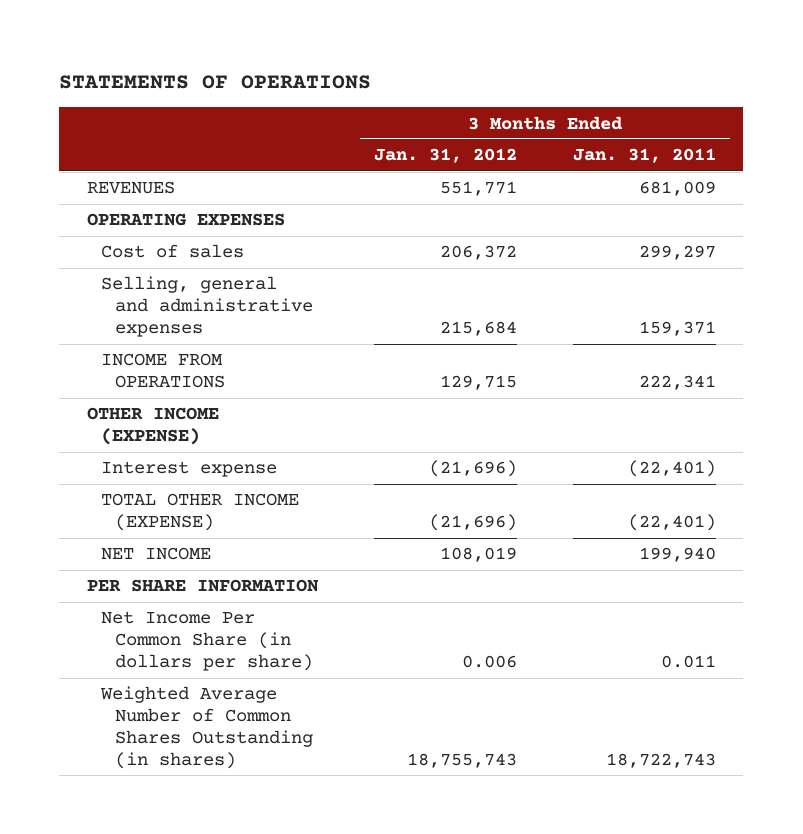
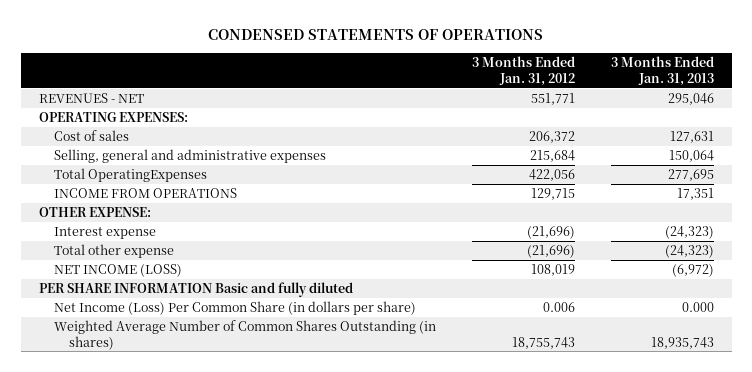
[59,75,372,90] STATEMENTS OF OPERATIONS -> [208,29,544,41] CONDENSED STATEMENTS OF OPERATIONS
[572,148,716,164] Jan. 31, 2011 -> none
none -> [610,56,714,86] 3 Months Ended Jan. 31, 2013
[87,181,176,195] REVENUES -> [38,93,144,104] REVENUES - NET
[87,213,286,227] OPERATING EXPENSES -> [38,112,188,123] OPERATING EXPENSES:
none -> [53,168,207,183] Total OperatingExpenses
[87,407,220,446] OTHER INCOME (EXPENSE) -> [38,207,151,218] OTHER EXPENSE:
[101,493,300,532] TOTAL OTHER INCOME (EXPENSE) -> [53,244,174,259] Total other expense
[101,547,212,561] NET INCOME -> [53,264,182,278] NET INCOME (LOSS)
[87,579,320,593] PER SHARE INFORMATION -> [38,282,353,298] PER SHARE INFORMATION Basic and fully diluted
[101,611,314,672] Net Income Per Common Share (in dollars per share) -> [53,301,416,316] Net Income (Loss) Per Common Share (in dollars per share)

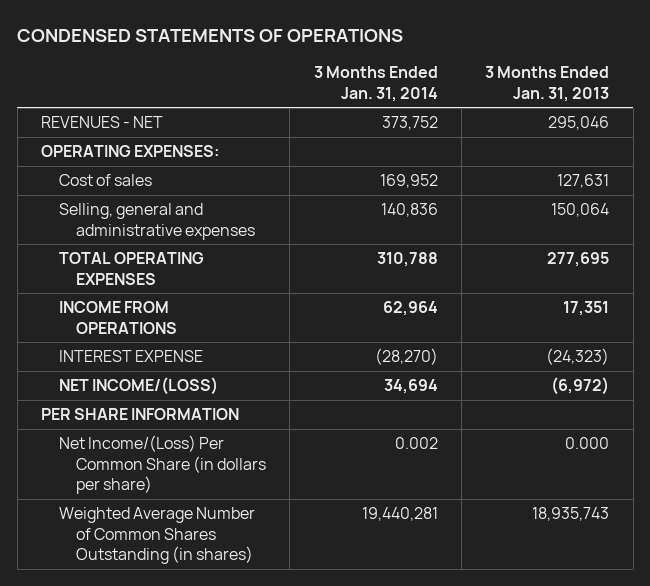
[471,56,575,86] 3 Months Ended Jan. 31, 2012 -> none
none -> [313,66,438,102] 3 Months Ended Jan. 31, 2014
[53,168,207,183] Total OperatingExpenses -> [58,252,204,285] TOTAL OPERATING EXPENSES
[38,207,151,218] OTHER EXPENSE: -> none
[53,244,174,259] Total other expense -> none
[53,227,156,240] Interest expense -> [58,350,203,363] INTEREST EXPENSE
[53,264,182,278] NET INCOME (LOSS) -> [58,377,218,396] NET INCOME/(LOSS)
[38,282,353,298] PER SHARE INFORMATION Basic and fully diluted -> [40,408,239,421] PER SHARE INFORMATION
[53,301,416,316] Net Income (Loss) Per Common Share (in dollars per share) -> [58,435,267,495] Net Income/(Loss) Per Common Share (in dollars per share)

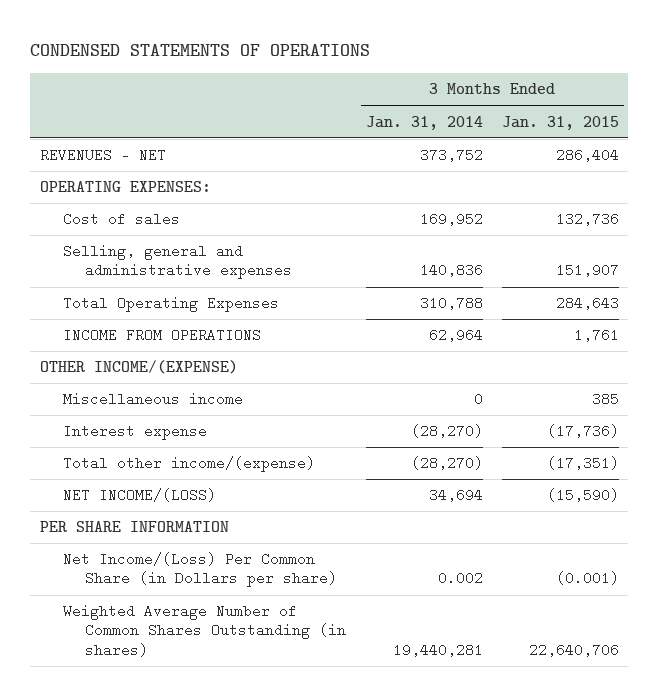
[485,66,610,102] 3 Months Ended Jan. 31, 2013 -> none
none -> [501,115,619,130] Jan. 31, 2015
[58,252,204,285] TOTAL OPERATING EXPENSES -> [62,296,279,313] Total Operating Expenses
none -> [40,360,239,375] OTHER INCOME/(EXPENSE)
none -> [62,392,243,407] Miscellaneous income
[58,350,203,363] INTEREST EXPENSE -> [62,424,207,441] Interest expense
none -> [62,456,315,473] Total other income/(expense)
[58,435,267,495] Net Income/(Loss) Per Common Share (in dollars per share) -> [62,552,338,588] Net Income/(Loss) Per Common Share (in Dollars per share)

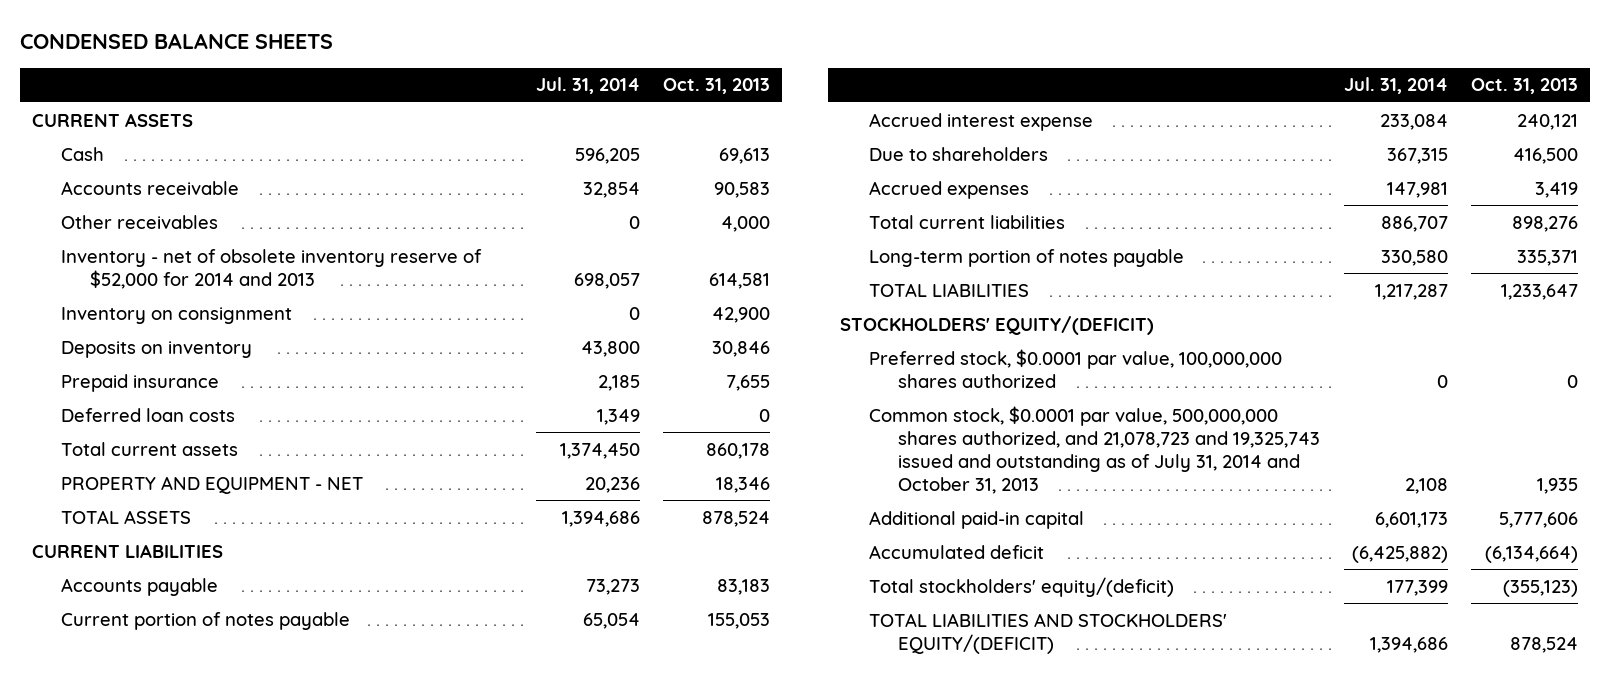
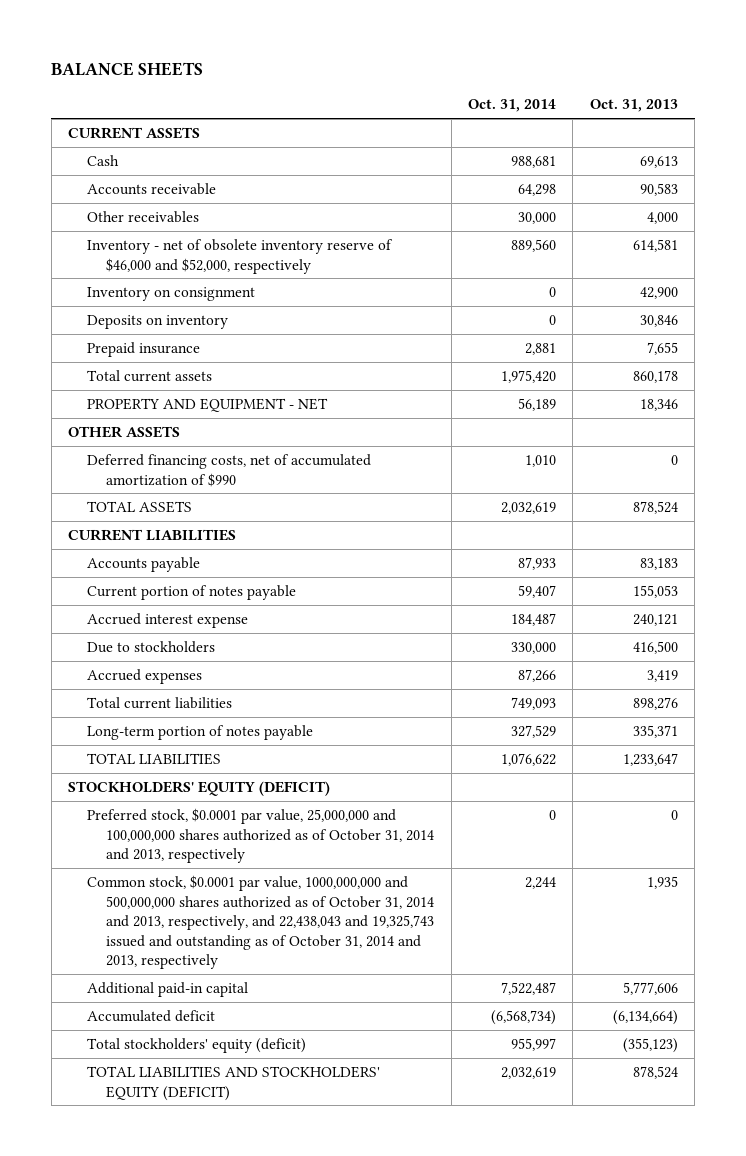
[20,33,334,50] CONDENSED BALANCE SHEETS -> [51,62,204,77] BALANCE SHEETS
[535,77,640,95] Jul. 31, 2014 -> none
none -> [468,99,557,113] Oct. 31, 2014
[61,248,483,289] Inventory - net of obsolete inventory reserve of $52,000 for 2014 and 2013 -> [87,238,394,274] Inventory - net of obsolete inventory reserve of $46,000 and $52,000, respectively
[61,407,236,422] Deferred loan costs -> none
none -> [67,425,180,438] OTHER ASSETS
none -> [87,453,372,487] Deferred financing costs, net of accumulated amortization of $990
[869,146,1049,161] Due to shareholders -> [87,640,216,653] Due to stockholders
[839,315,1154,335] STOCKHOLDERS' EQUITY/(DEFICIT) -> [67,780,330,796] STOCKHOLDERS' EQUITY (DEFICIT)
[869,348,1283,388] Preferred stock, $0.0001 par value, 100,000,000 shares authorized -> [87,807,435,864] Preferred stock, $0.0001 par value, 25,000,000 and 100,000,000 shares authorized as of October 31, 2014 and 2013, respectively
[869,405,1321,494] Common stock, $0.0001 par value, 500,000,000 shares authorized, and 21,078,723 and 19,325,743 issued and outstanding as of July 31, 2014 and October 31, 2013 -> [87,874,435,970] Common stock, $0.0001 par value, 1000,000,000 and 500,000,000 shares authorized as of October 31, 2014 and 2013, respectively, and 22,438,043 and 19,325,743 issued and outstanding as of October 31, 2014 and 2013, respectively
[869,576,1175,597] Total stockholders' equity/(deficit) -> [87,1037,307,1053] Total stockholders' equity (deficit)
[869,612,1228,654] TOTAL LIABILITIES AND STOCKHOLDERS' EQUITY/(DEFICIT) -> [87,1065,381,1101] TOTAL LIABILITIES AND STOCKHOLDERS' EQUITY (DEFICIT)

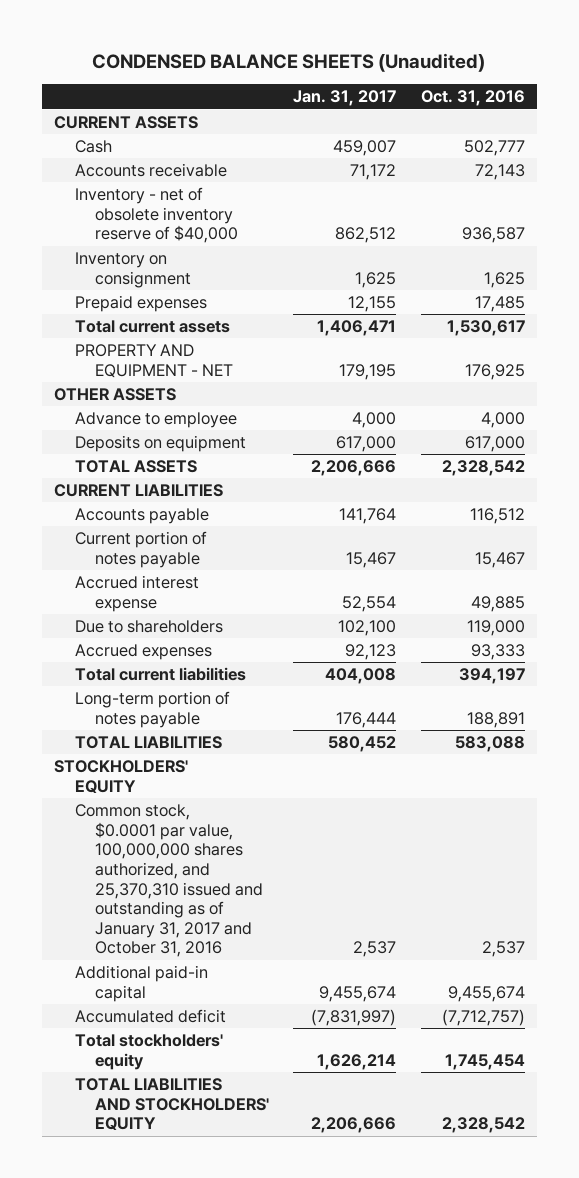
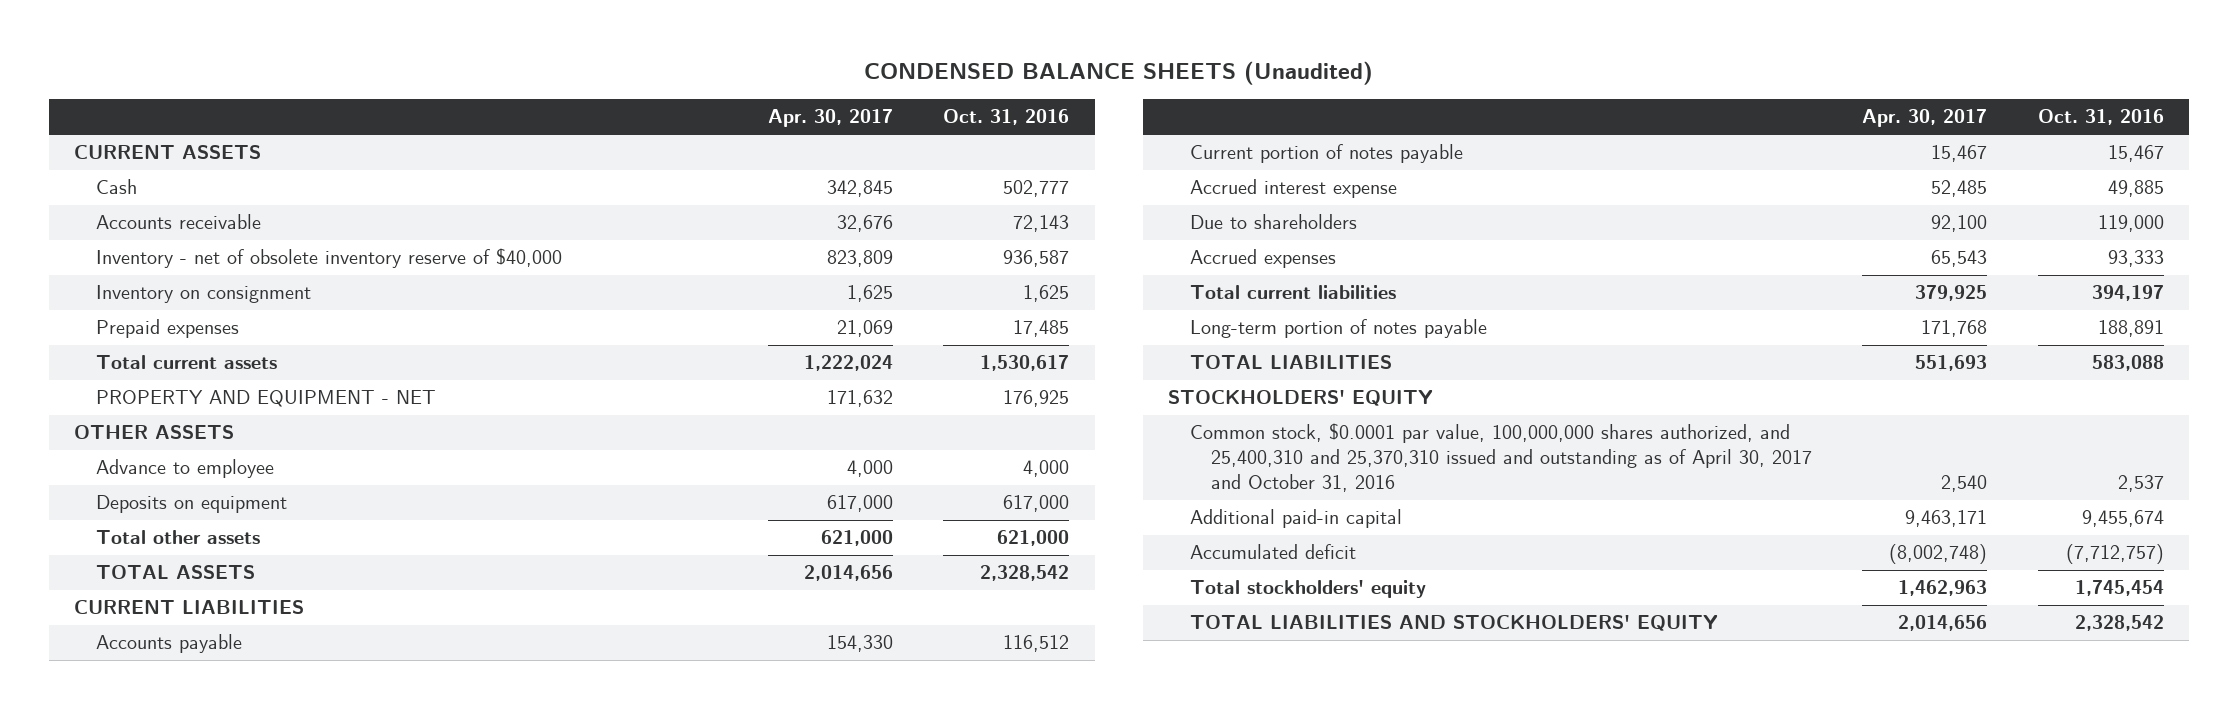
[293,90,397,107] Jan. 31, 2017 -> none
none -> [768,109,894,128] Apr. 30, 2017
none -> [95,530,260,545] Total other assets
[74,804,264,958] Common stock, $0.0001 par value, 100,000,000 shares authorized, and 25,370,310 issued and outstanding as of January 31, 2017 and October 31, 2016 -> [1189,423,1813,492] Common stock, $0.0001 par value, 100,000,000 shares authorized, and 25,400,310 and 25,370,310 issued and outstanding as of April 30, 2017 and October 31, 2016

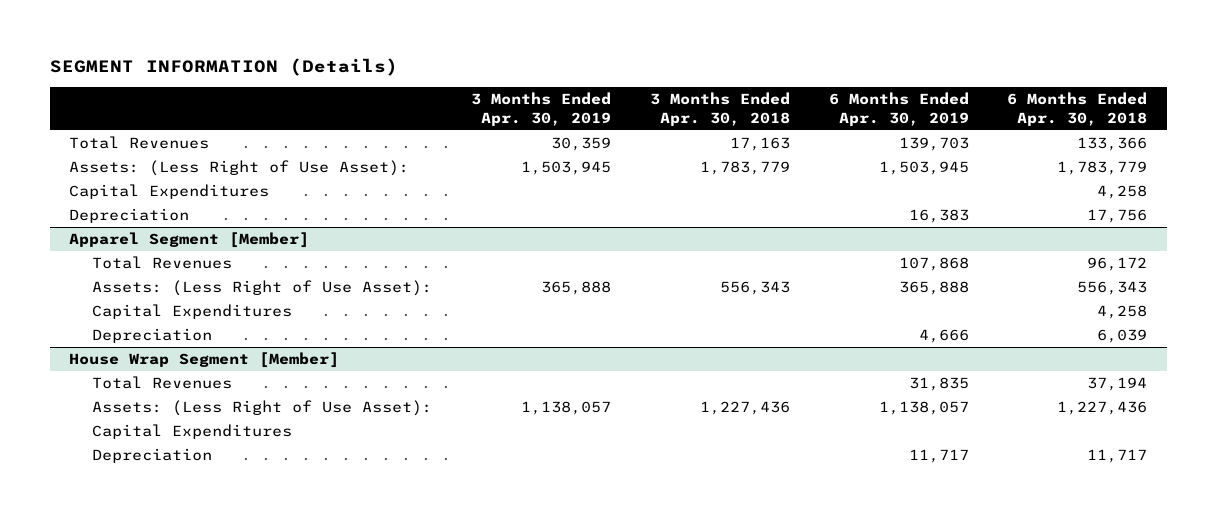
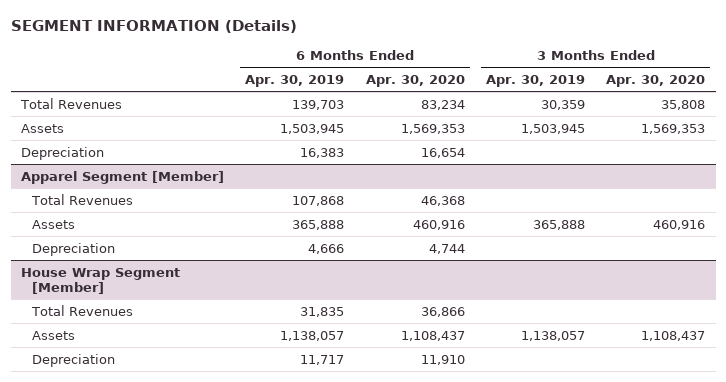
[649,91,790,126] 3 Months Ended Apr. 30, 2018 -> none
[1007,91,1148,126] 6 Months Ended Apr. 30, 2018 -> none
none -> [365,75,465,88] Apr. 30, 2020
none -> [606,75,706,88] Apr. 30, 2020
[68,184,269,200] Capital Expenditures -> none
[68,160,409,177] Assets: (Less Right of Use Asset): -> [21,123,65,133] Assets
[92,304,293,320] Capital Expenditures -> none
[92,280,433,297] Assets: (Less Right of Use Asset): -> [31,219,75,229] Assets
[92,424,293,440] Capital Expenditures -> none
[92,400,433,417] Assets: (Less Right of Use Asset): -> [31,330,75,340] Assets

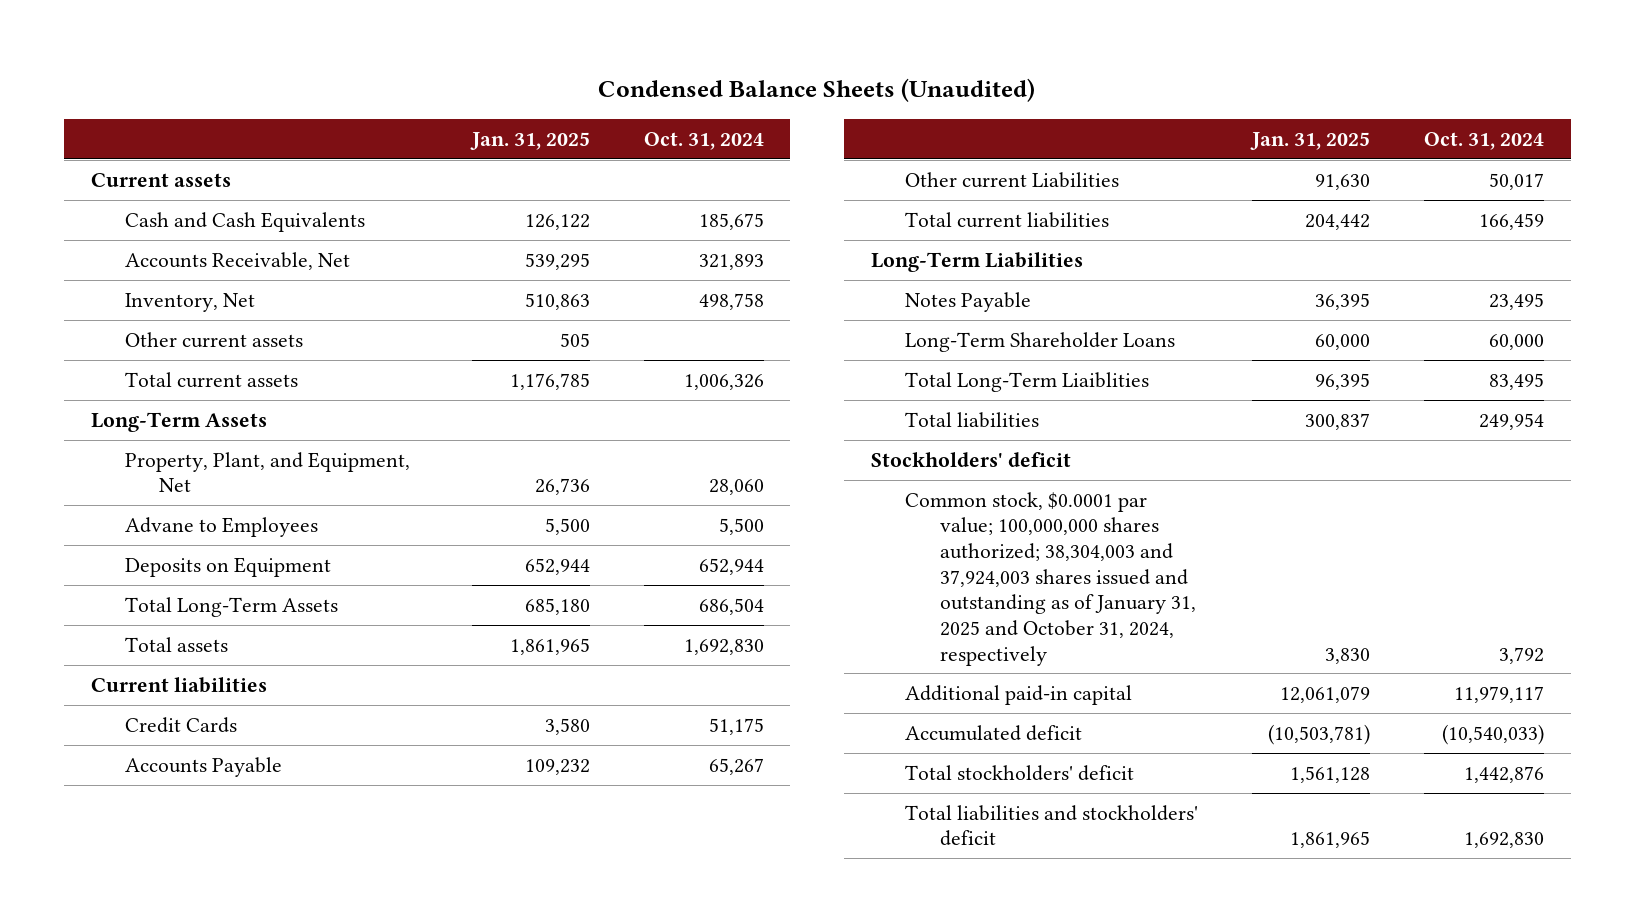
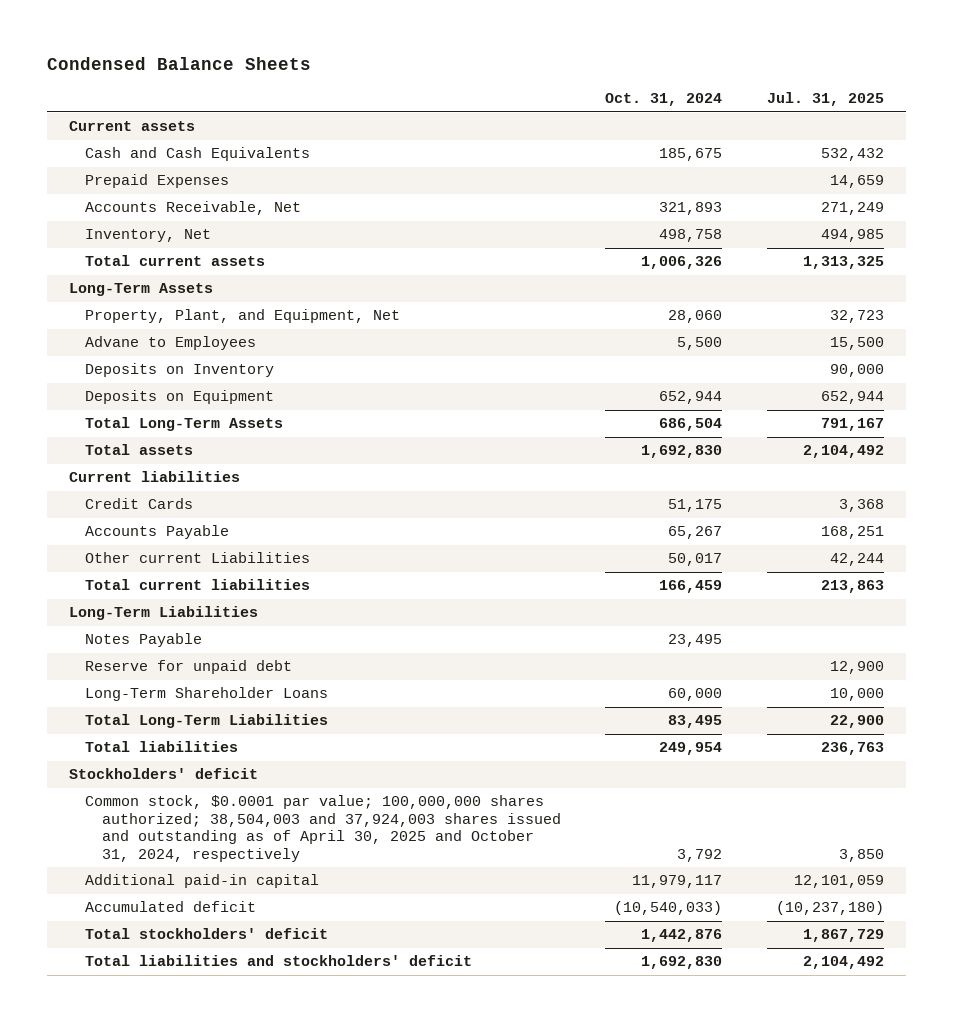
[598,78,1036,103] Condensed Balance Sheets (Unaudited) -> [46,56,311,70] Condensed Balance Sheets
[469,131,590,150] Jan. 31, 2025 -> none
none -> [767,92,885,107] Jul. 31, 2025
none -> [85,174,230,189] Prepaid Expenses
[124,331,303,348] Other current assets -> none
none -> [85,363,275,378] Deposits on Inventory
none -> [85,660,293,675] Reserve for unpaid debt
[905,371,1150,392] Total Long-Term Liaiblities -> [85,714,329,729] Total Long-Term Liabilities
[905,491,1196,666] Common stock, $0.0001 par value; 100,000,000 shares authorized; 38,304,003 and 37,924,003 shares issued and outstanding as of January 31, 2025 and October 31, 2024, respectively -> [85,795,561,862] Common stock, $0.0001 par value; 100,000,000 shares authorized; 38,504,003 and 37,924,003 shares issued and outstanding as of April 30, 2025 and October 31, 2024, respectively

